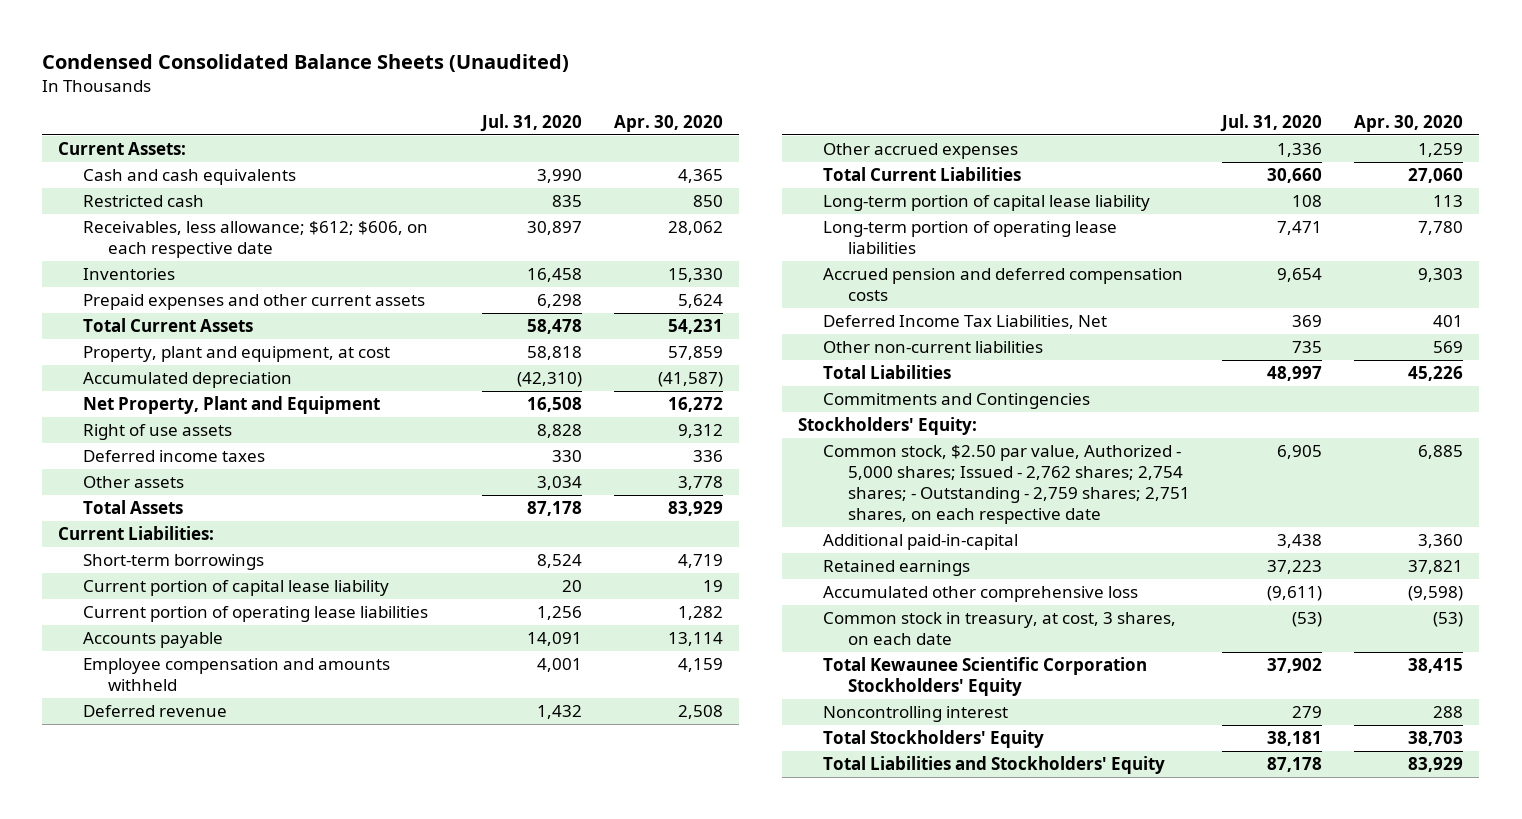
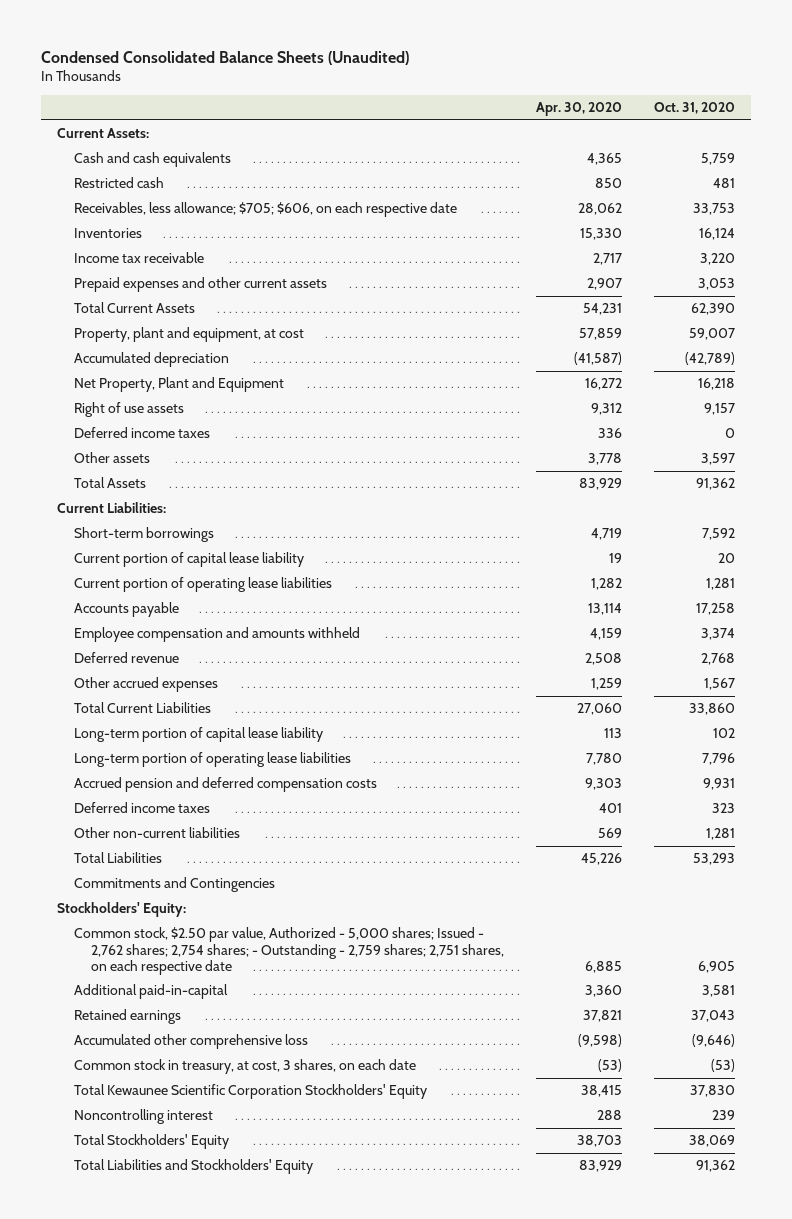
[480,114,583,133] Jul. 31, 2020 -> none
none -> [654,102,736,115] Oct. 31, 2020
[83,220,429,259] Receivables, less allowance; $612; $606, on each respective date -> [73,202,457,218] Receivables, less allowance; $705; $606, on each respective date
none -> [73,252,204,264] Income tax receivable
[678,293,724,308] 5,624 -> [586,278,622,291] 2,907
[823,314,1108,329] Deferred Income Tax Liabilities, Net -> [73,802,210,814] Deferred income taxes

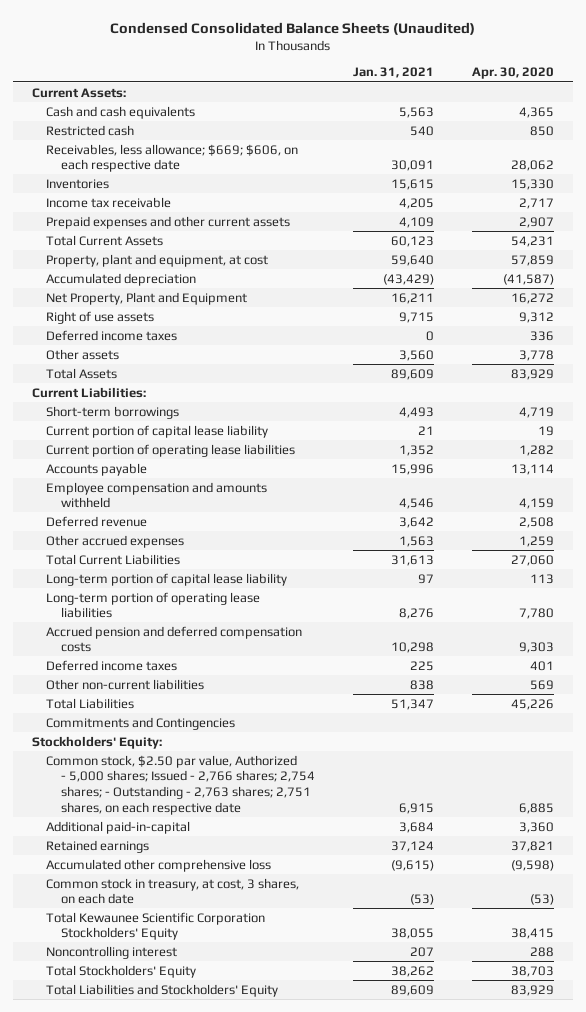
[654,102,736,115] Oct. 31, 2020 -> none
none -> [352,67,434,79] Jan. 31, 2021
[73,202,457,218] Receivables, less allowance; $705; $606, on each respective date -> [46,143,299,173] Receivables, less allowance; $669; $606, on each respective date
[73,927,504,975] Common stock, $2.50 par value, Authorized - 5,000 shares; Issued - 2,762 shares; 2,754 shares; - Outstanding - 2,759 shares; 2,751 shares, on each respective date -> [46,754,315,815] Common stock, $2.50 par value, Authorized - 5,000 shares; Issued - 2,766 shares; 2,754 shares; - Outstanding - 2,763 shares; 2,751 shares, on each respective date

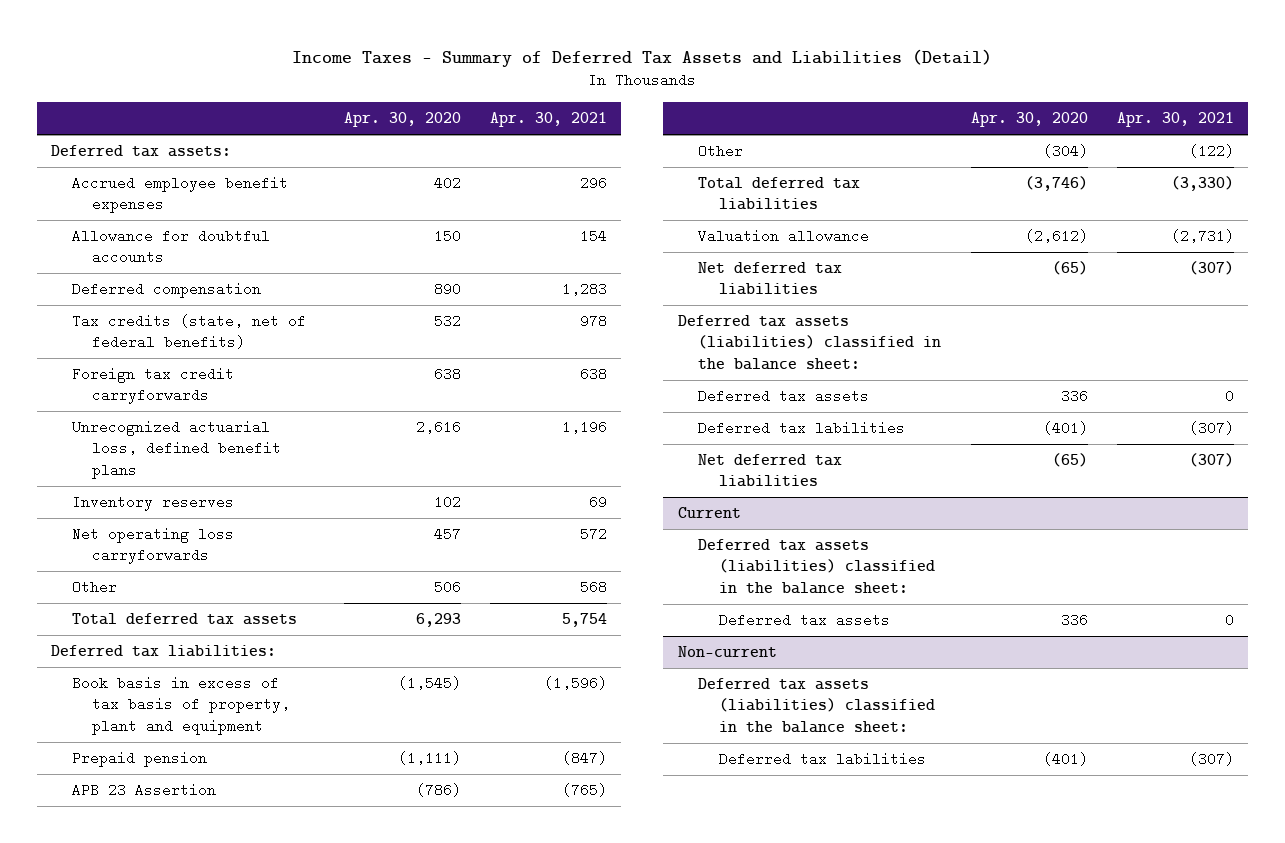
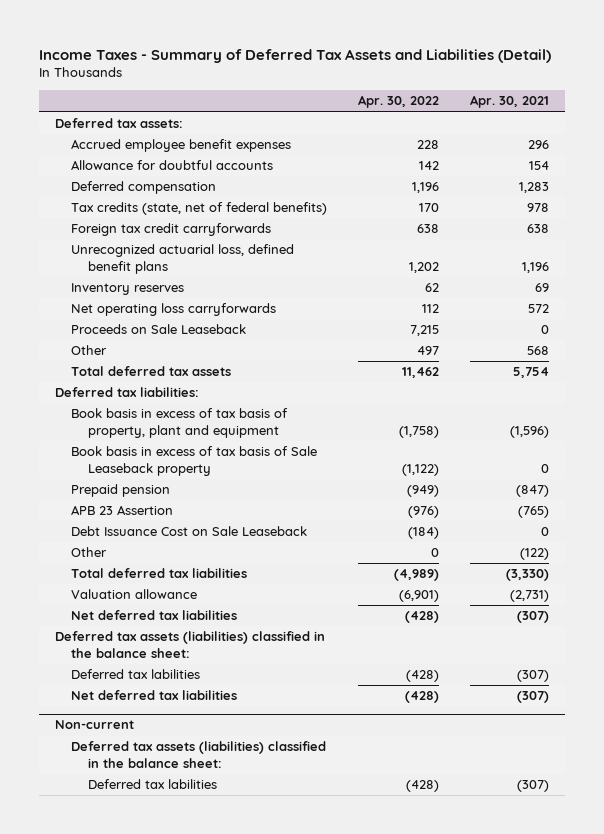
[343,112,461,128] Apr. 30, 2020 -> none
none -> [358,95,440,109] Apr. 30, 2022
none -> [71,324,247,335] Proceeds on Sale Leaseback
none -> [71,446,318,476] Book basis in excess of tax basis of Sale Leaseback property
none -> [71,526,308,537] Debt Issuance Cost on Sale Leaseback
[698,389,870,404] Deferred tax assets -> none
[677,507,741,519] Current -> none
[698,539,936,594] Deferred tax assets (liabilities) classified in the balance sheet: -> none
[719,613,891,628] Deferred tax assets -> none

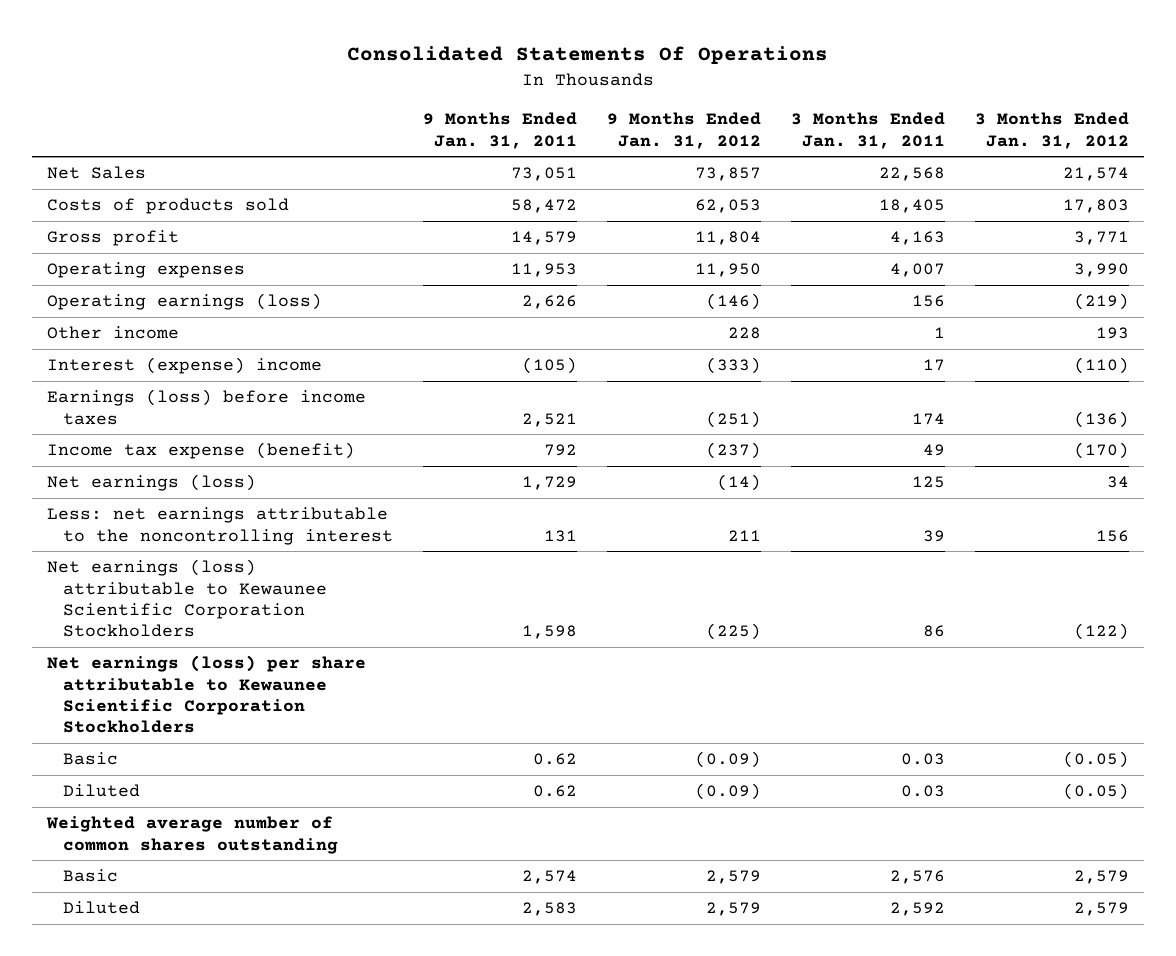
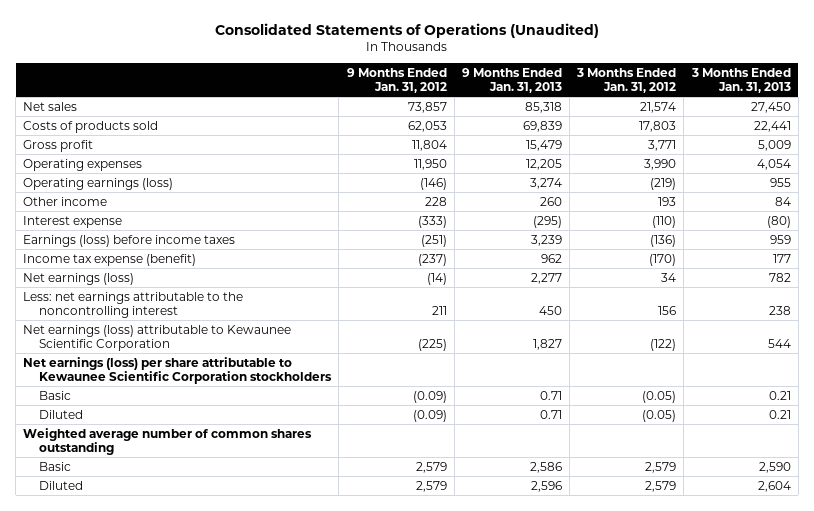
[347,46,829,65] Consolidated Statements Of Operations -> [214,22,599,38] Consolidated Statements of Operations (Unaudited)
[423,112,578,149] 9 Months Ended Jan. 31, 2011 -> none
[791,112,946,149] 3 Months Ended Jan. 31, 2011 -> none
none -> [461,67,562,94] 9 Months Ended Jan. 31, 2013
none -> [690,67,791,94] 3 Months Ended Jan. 31, 2013
[46,166,146,180] Net Sales -> [23,101,78,111] Net sales
[46,357,322,375] Interest (expense) income -> [23,215,123,228] Interest expense
[46,559,328,638] Net earnings (loss) attributable to Kewaunee Scientific Corporation Stockholders -> [23,324,292,352] Net earnings (loss) attributable to Kewaunee Scientific Corporation
[46,655,366,734] Net earnings (loss) per share attributable to Kewaunee Scientific Corporation Stockholders -> [23,356,333,385] Net earnings (loss) per share attributable to Kewaunee Scientific Corporation stockholders

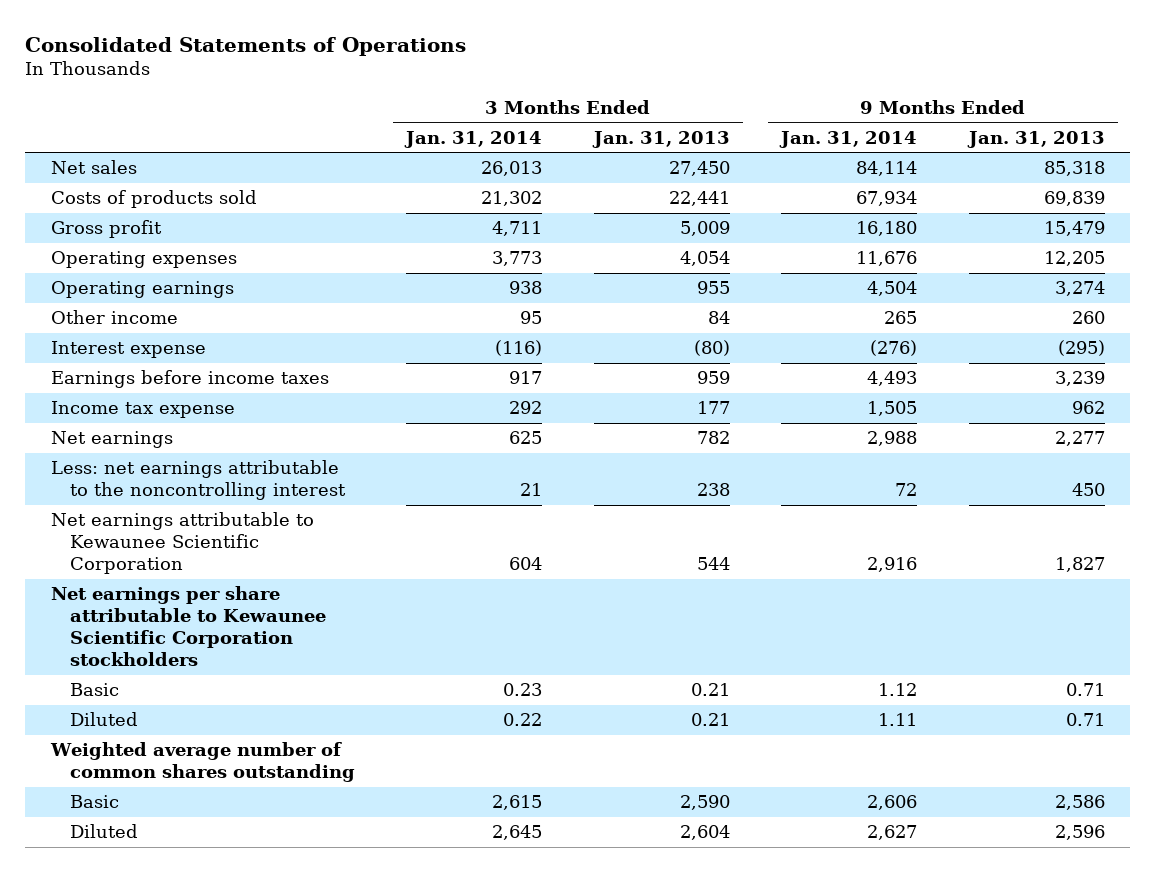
[214,22,599,38] Consolidated Statements of Operations (Unaudited) -> [25,36,467,56] Consolidated Statements of Operations
[346,67,447,94] 9 Months Ended Jan. 31, 2012 -> none
[576,67,677,94] 3 Months Ended Jan. 31, 2012 -> none
none -> [404,130,543,148] Jan. 31, 2014
none -> [779,130,918,148] Jan. 31, 2014
[23,177,174,190] Operating earnings (loss) -> [50,281,234,299] Operating earnings
[23,234,236,247] Earnings (loss) before income taxes -> [50,370,329,389] Earnings before income taxes
[23,253,197,266] Income tax expense (benefit) -> [50,401,235,419] Income tax expense
[23,272,135,285] Net earnings (loss) -> [50,431,173,449] Net earnings
[23,324,292,352] Net earnings (loss) attributable to Kewaunee Scientific Corporation -> [50,512,314,575] Net earnings attributable to Kewaunee Scientific Corporation
[23,356,333,385] Net earnings (loss) per share attributable to Kewaunee Scientific Corporation stockholders -> [50,586,326,667] Net earnings per share attributable to Kewaunee Scientific Corporation stockholders

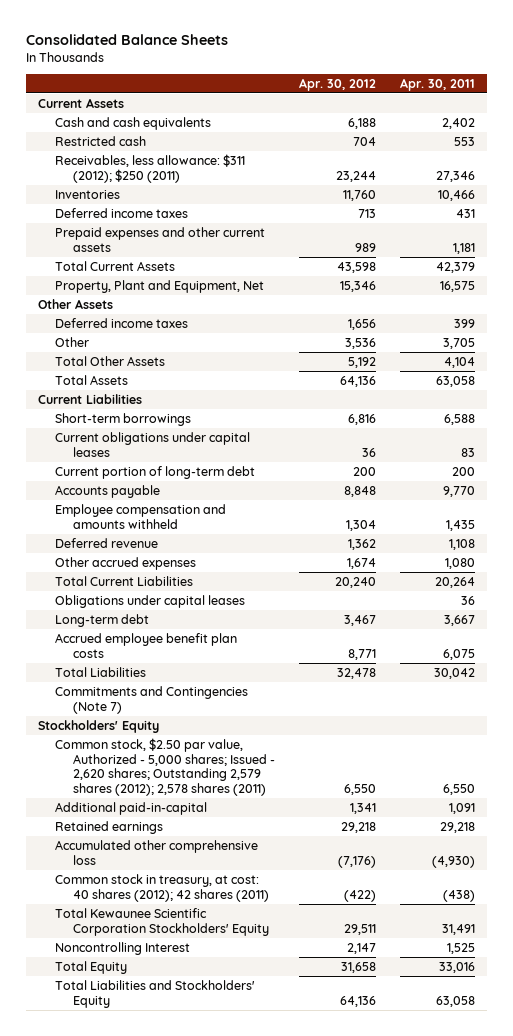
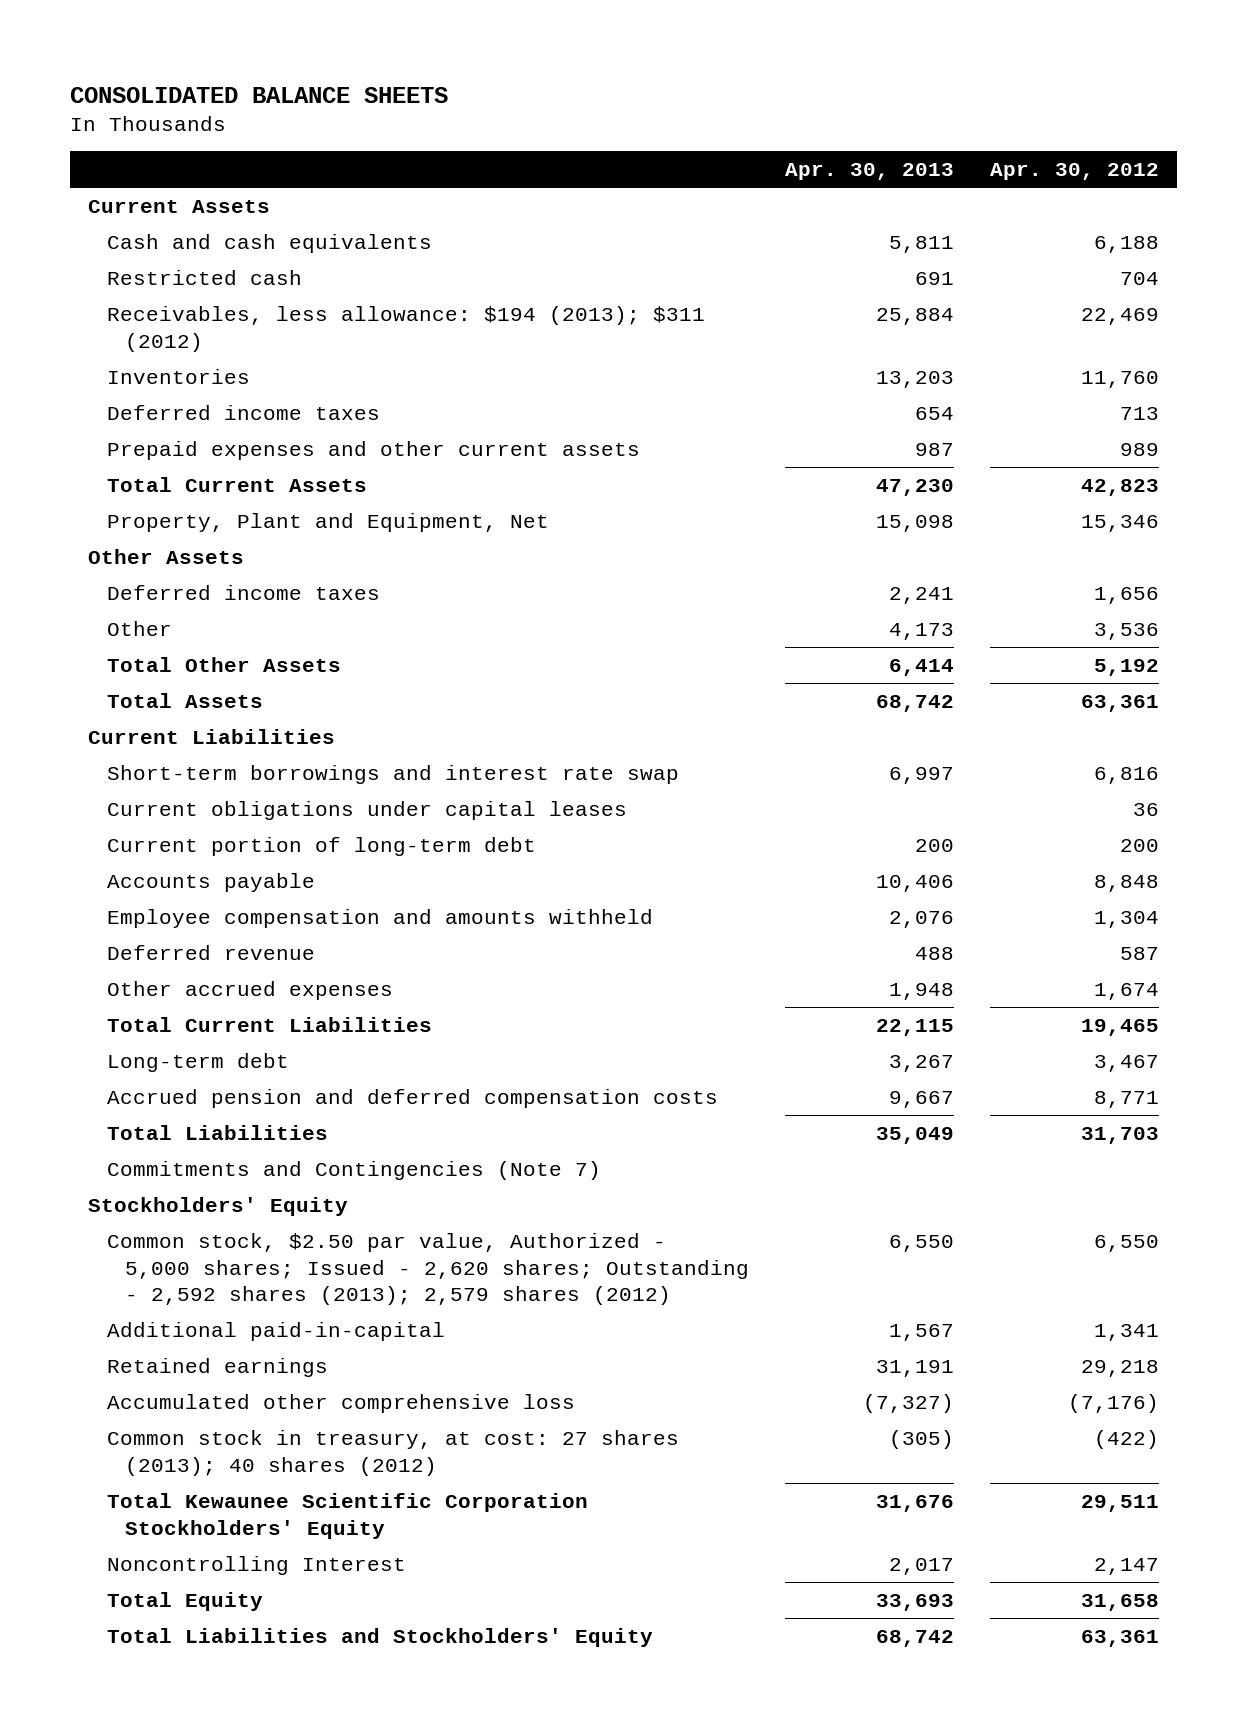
[25,33,228,45] Consolidated Balance Sheets -> [70,86,449,103] CONSOLIDATED BALANCE SHEETS
[400,78,476,92] Apr. 30, 2011 -> none
none -> [784,163,954,181] Apr. 30, 2013
[55,153,246,183] Receivables, less allowance: $311 (2012); $250 (2011) -> [106,305,705,352] Receivables, less allowance: $194 (2013); $311 (2012)
[336,170,377,182] 23,244 -> [1081,307,1160,325] 22,469
[337,261,377,273] 43,598 -> [1081,478,1160,496] 42,823
[340,375,377,387] 64,136 -> [1081,694,1160,712] 63,361
[55,412,192,426] Short-term borrowings -> [106,764,679,784] Short-term borrowings and interest rate swap
[348,538,377,550] 1,362 -> [1120,946,1160,960] 587
[55,594,246,608] Obligations under capital leases -> none
[335,576,377,588] 20,240 -> [1081,1018,1160,1036] 19,465
[55,632,238,658] Accrued employee benefit plan costs -> [106,1088,718,1108] Accrued pension and deferred compensation costs
[337,667,377,679] 32,478 -> [1081,1126,1160,1144] 31,703
[55,737,276,797] Common stock, $2.50 par value, Authorized - 5,000 shares; Issued - 2,620 shares; Outstanding 2,579 shares (2012); 2,578 shares (2011) -> [106,1232,749,1306] Common stock, $2.50 par value, Authorized - 5,000 shares; Issued - 2,620 shares; Outstanding - 2,592 shares (2013); 2,579 shares (2012)
[55,873,270,902] Common stock in treasury, at cost: 40 shares (2012); 42 shares (2011) -> [106,1429,679,1476] Common stock in treasury, at cost: 27 shares (2013); 40 shares (2012)
[340,995,377,1007] 64,136 -> [1081,1629,1160,1647] 63,361

